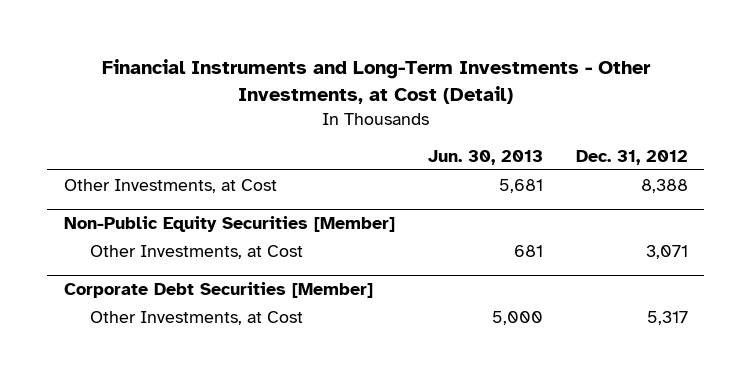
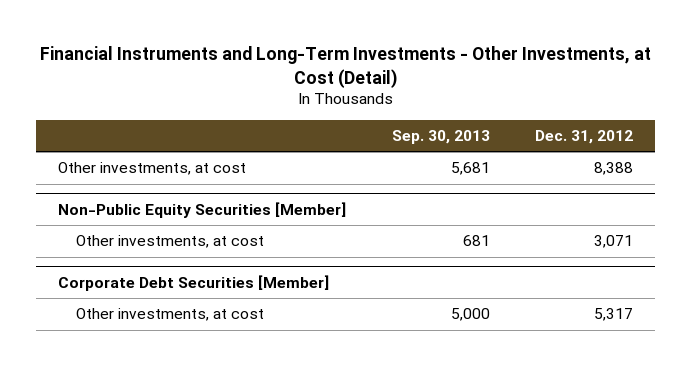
[427,149,543,165] Jun. 30, 2013 -> none
none -> [391,129,490,144] Sep. 30, 2013
[63,178,277,193] Other Investments, at Cost -> [58,162,247,176] Other investments, at cost
[89,244,303,259] Other Investments, at Cost -> [76,235,265,249] Other investments, at cost
[89,310,303,325] Other Investments, at Cost -> [76,308,265,322] Other investments, at cost

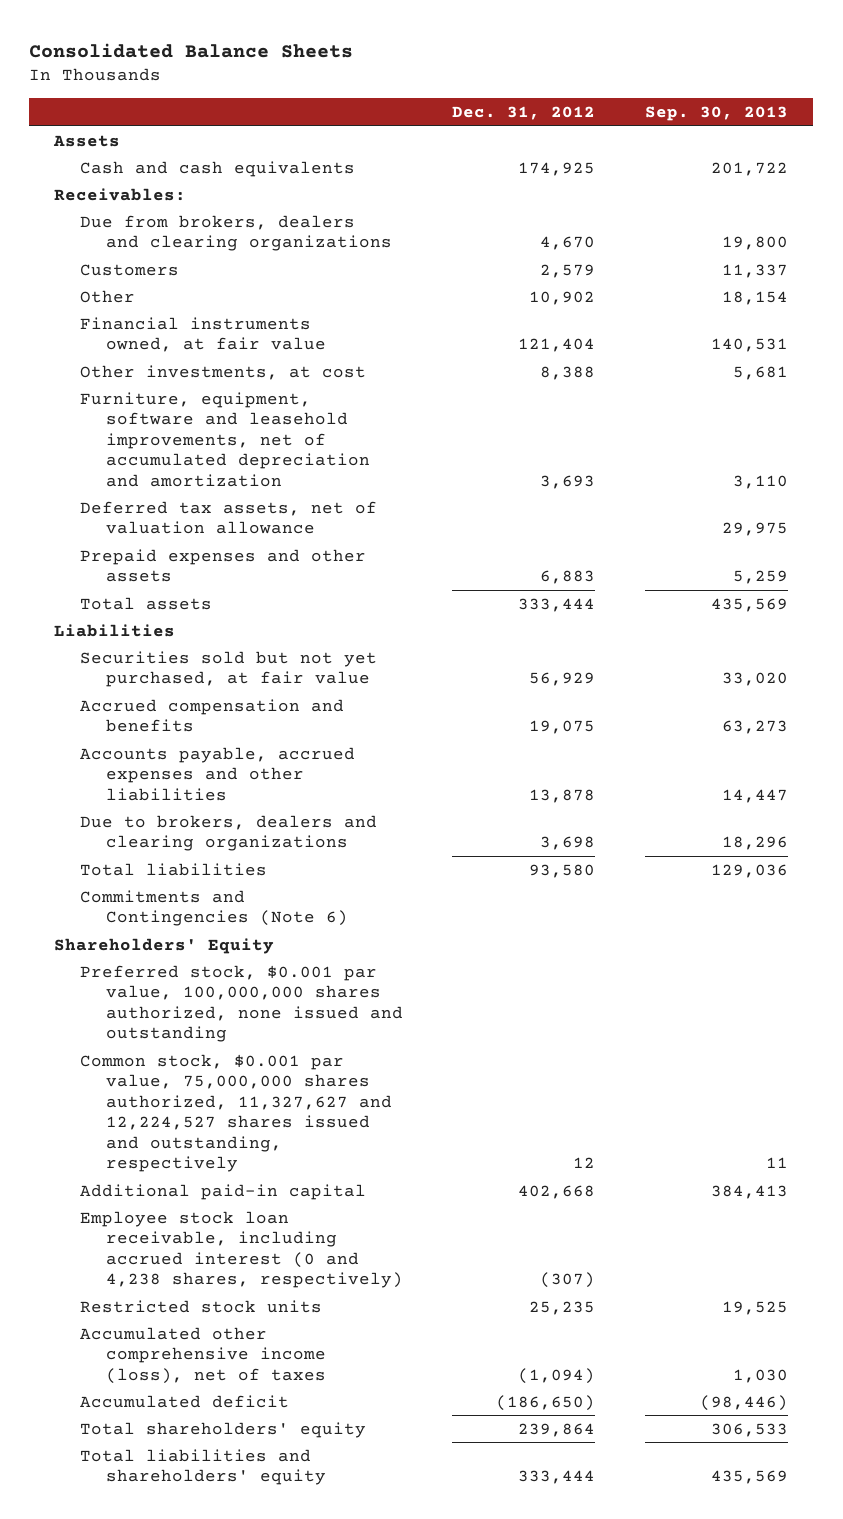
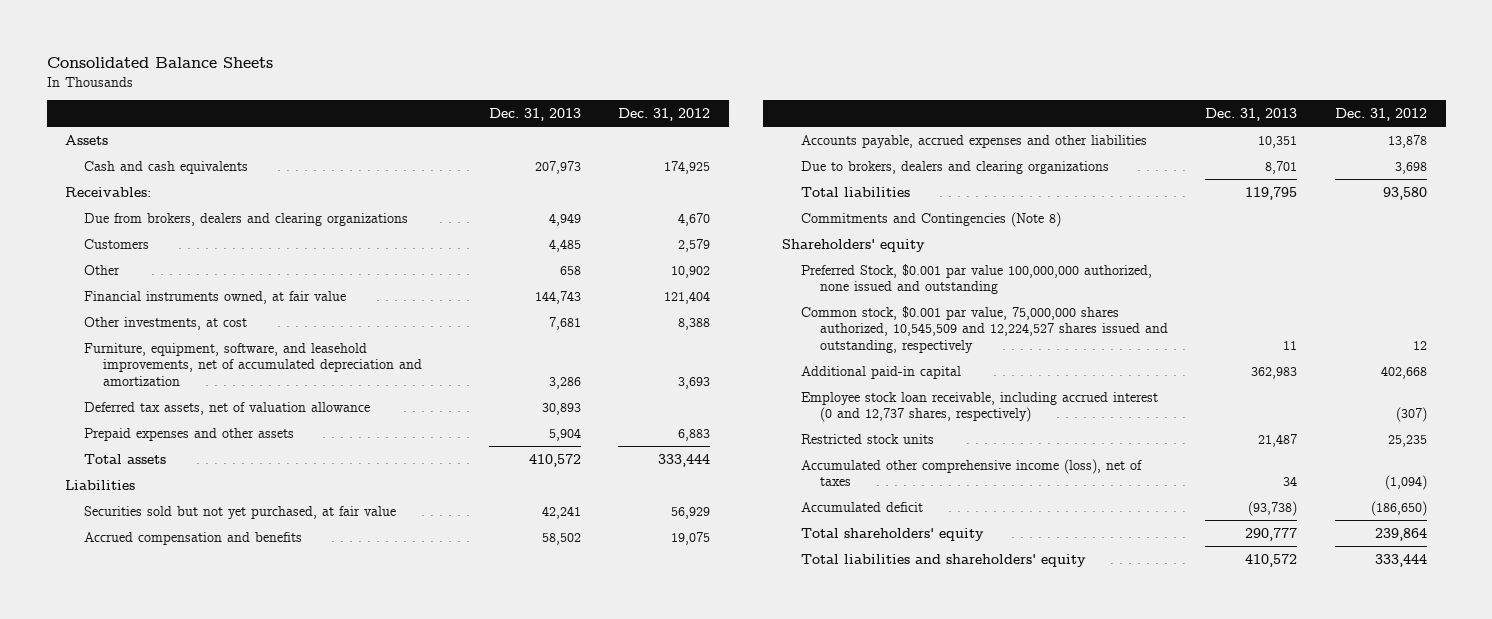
[645,105,789,121] Sep. 30, 2013 -> none
none -> [488,107,581,121] Dec. 31, 2013
[79,391,370,487] Furniture, equipment, software and leasehold improvements, net of accumulated depreciation and amortization -> [84,342,423,386] Furniture, equipment, software, and leasehold improvements, net of accumulated depreciation and amortization
[79,889,348,927] Commitments and Contingencies (Note 6) -> [800,211,1061,227] Commitments and Contingencies (Note 8)
[54,937,275,954] Shareholders' Equity -> [782,238,926,252] Shareholders' equity
[79,964,403,1043] Preferred stock, $0.001 par value, 100,000,000 shares authorized, none issued and outstanding -> [800,263,1152,295] Preferred Stock, $0.001 par value 100,000,000 authorized, none issued and outstanding
[79,1053,392,1173] Common stock, $0.001 par value, 75,000,000 shares authorized, 11,327,627 and 12,224,527 shares issued and outstanding, respectively -> [800,305,1168,353] Common stock, $0.001 par value, 75,000,000 shares authorized, 10,545,509 and 12,224,527 shares issued and outstanding, respectively
[79,1210,403,1289] Employee stock loan receivable, including accrued interest (0 and 4,238 shares, respectively) -> [800,391,1158,423] Employee stock loan receivable, including accrued interest (0 and 12,737 shares, respectively)

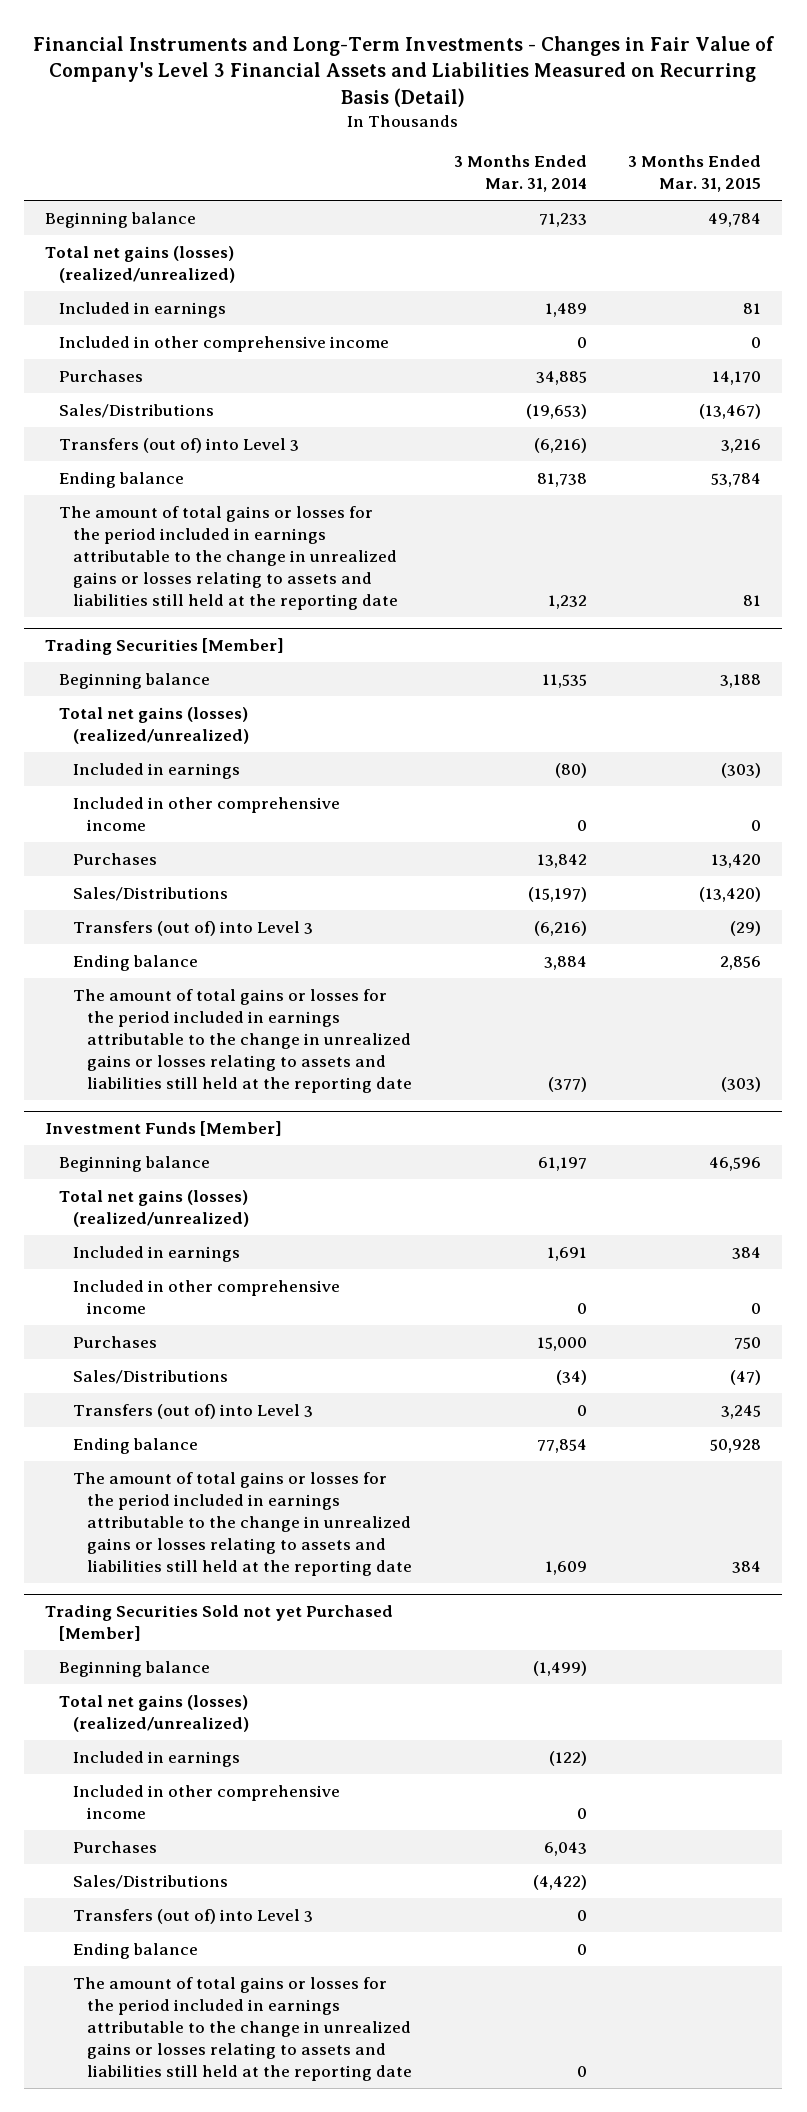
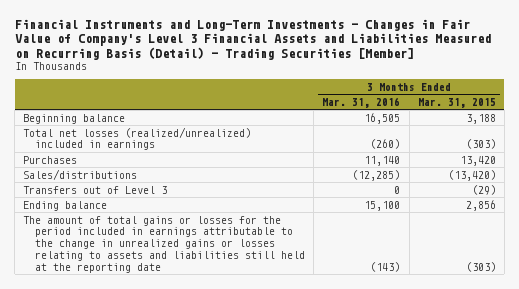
[33,35,775,107] Financial Instruments and Long-Term Investments - Changes in Fair Value of Company's Level 3 Financial Assets and Liabilities Measured on Recurring Basis (Detail) -> [14,18,491,60] Financial Instruments and Long-Term Investments - Changes in Fair Value of Company's Level 3 Financial Assets and Liabilities Measured on Recurring Basis (Detail) - Trading Securities [Member]
[453,154,587,193] 3 Months Ended Mar. 31, 2014 -> none
none -> [322,96,401,108] Mar. 31, 2016
[45,211,197,228] Beginning balance -> none
[45,245,236,283] Total net gains (losses) (realized/unrealized) -> none
[59,301,227,318] Included in earnings -> none
[59,335,390,352] Included in other comprehensive income -> none
[59,369,144,382] Purchases -> none
[59,403,215,418] Sales/Distributions -> none
[59,437,300,453] Transfers (out of) into Level 3 -> none
[59,471,185,488] Ending balance -> none
[59,505,399,611] The amount of total gains or losses for the period included in earnings attributable to the change in unrealized gains or losses relating to assets and liabilities still held at the reporting date -> none
[45,637,285,655] Trading Securities [Member] -> none
[59,706,250,744] Total net gains (losses) (realized/unrealized) -> none
[73,796,341,831] Included in other comprehensive income -> none
[73,762,241,779] Included in earnings -> [23,126,252,151] Total net losses (realized/unrealized) included in earnings
[73,886,229,901] Sales/Distributions -> [23,168,138,180] Sales/distributions
[73,920,314,936] Transfers (out of) into Level 3 -> [23,185,168,194] Transfers out of Level 3
[45,1120,283,1136] Investment Funds [Member] -> none
[59,1155,211,1172] Beginning balance -> none
[59,1189,250,1227] Total net gains (losses) (realized/unrealized) -> none
[73,1245,241,1262] Included in earnings -> none
[73,1279,341,1314] Included in other comprehensive income -> none
[73,1335,158,1348] Purchases -> none
[73,1369,229,1384] Sales/Distributions -> none
[73,1403,314,1419] Transfers (out of) into Level 3 -> none
[73,1437,199,1454] Ending balance -> none
[73,1471,413,1577] The amount of total gains or losses for the period included in earnings attributable to the change in unrealized gains or losses relating to assets and liabilities still held at the reporting date -> none
[45,1604,394,1642] Trading Securities Sold not yet Purchased [Member] -> none
[59,1660,211,1677] Beginning balance -> none
[59,1694,250,1732] Total net gains (losses) (realized/unrealized) -> none
[73,1750,241,1767] Included in earnings -> none
[73,1784,341,1819] Included in other comprehensive income -> none
[73,1840,158,1853] Purchases -> none
[73,1874,229,1889] Sales/Distributions -> none
[73,1908,314,1924] Transfers (out of) into Level 3 -> none
[73,1942,199,1959] Ending balance -> none
[73,1976,413,2082] The amount of total gains or losses for the period included in earnings attributable to the change in unrealized gains or losses relating to assets and liabilities still held at the reporting date -> none

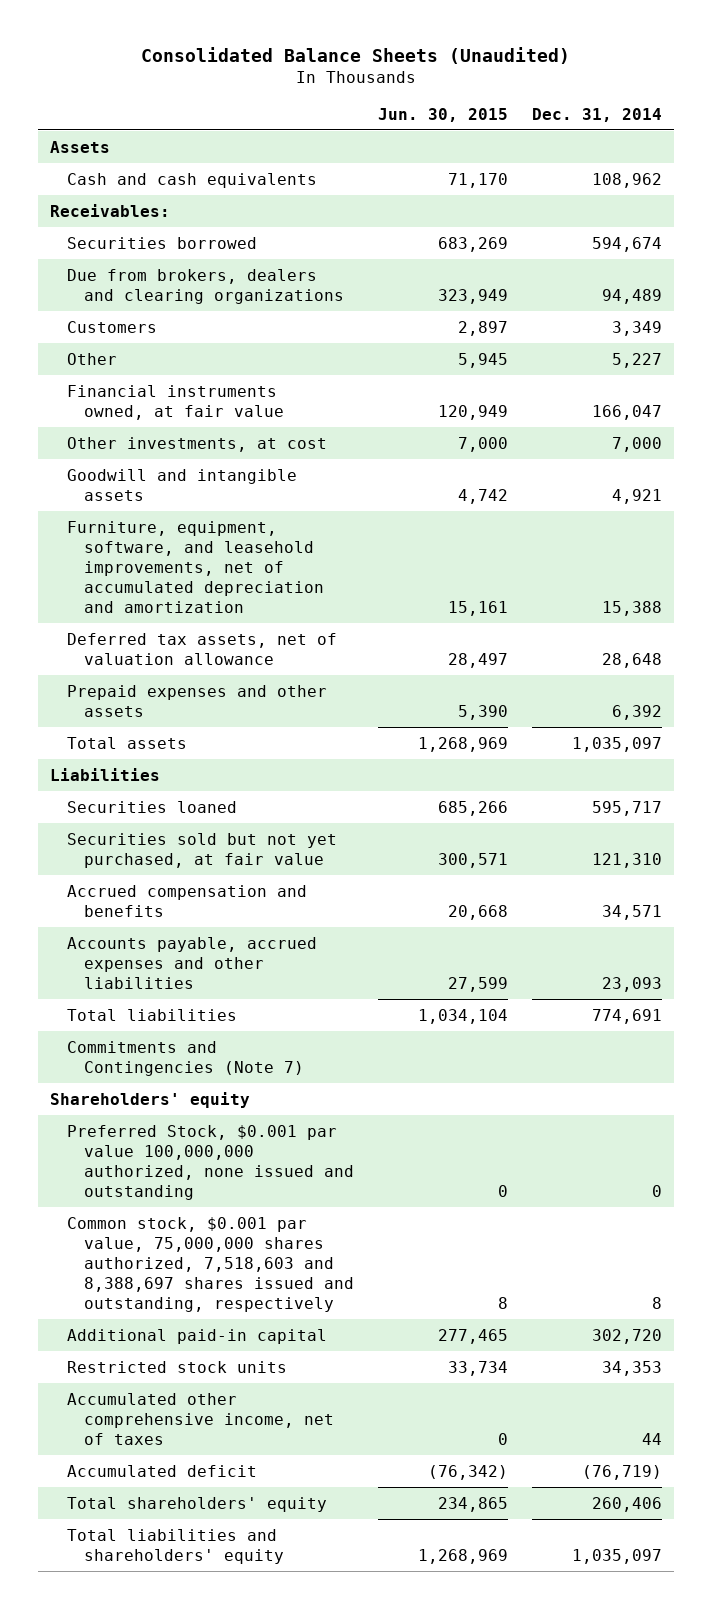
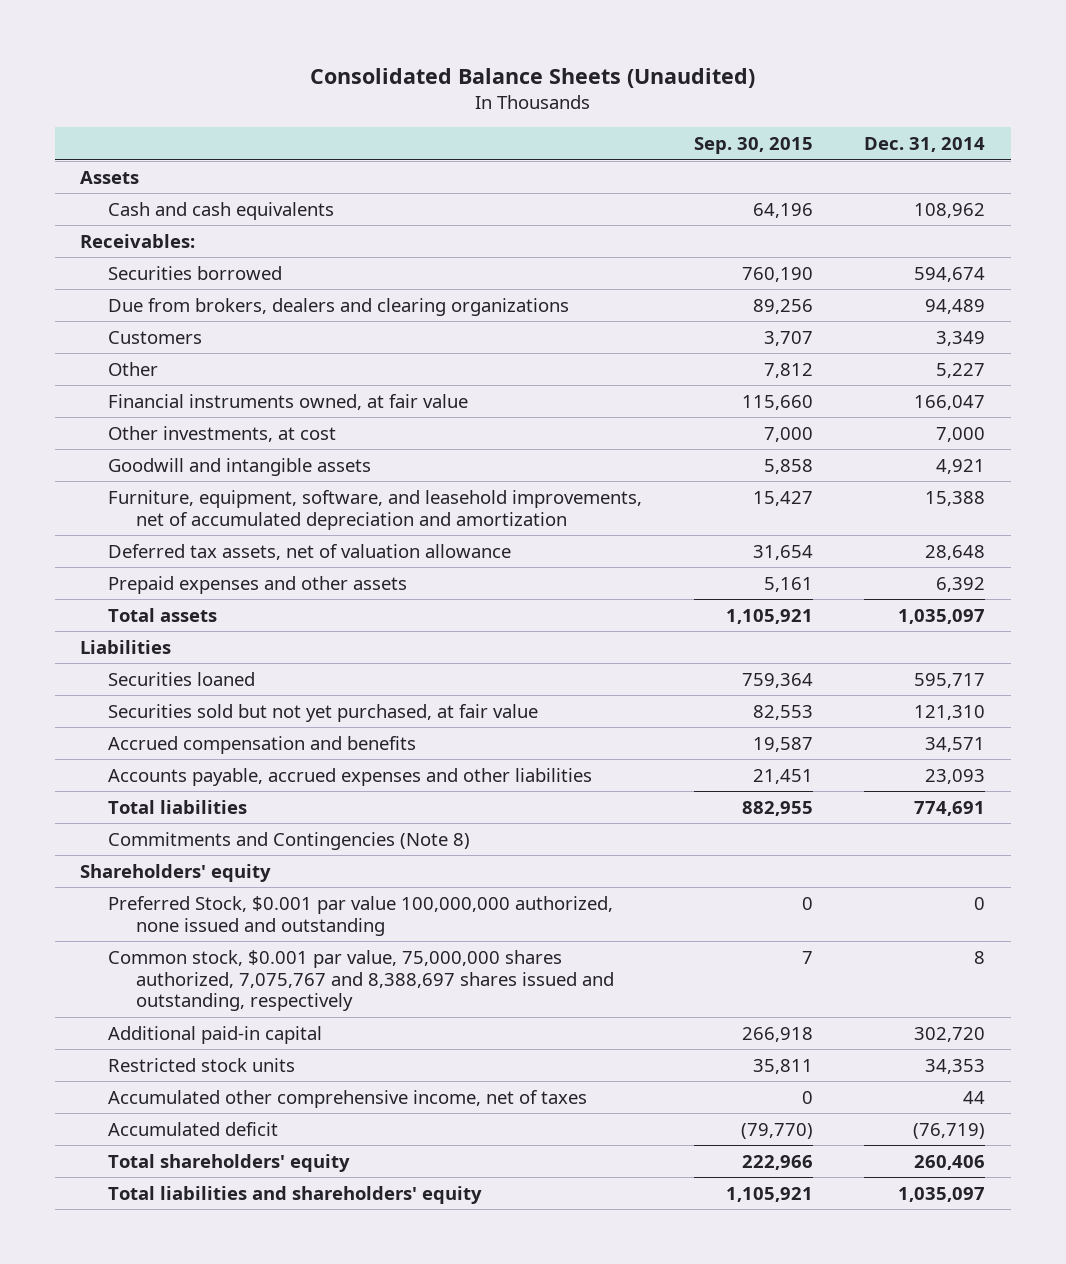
[378,107,509,122] Jun. 30, 2015 -> none
none -> [693,137,813,155] Sep. 30, 2015
[66,1040,305,1076] Commitments and Contingencies (Note 7) -> [108,831,471,850] Commitments and Contingencies (Note 8)
[66,1216,355,1313] Common stock, $0.001 par value, 75,000,000 shares authorized, 7,518,603 and 8,388,697 shares issued and outstanding, respectively -> [108,949,614,1012] Common stock, $0.001 par value, 75,000,000 shares authorized, 7,075,767 and 8,388,697 shares issued and outstanding, respectively

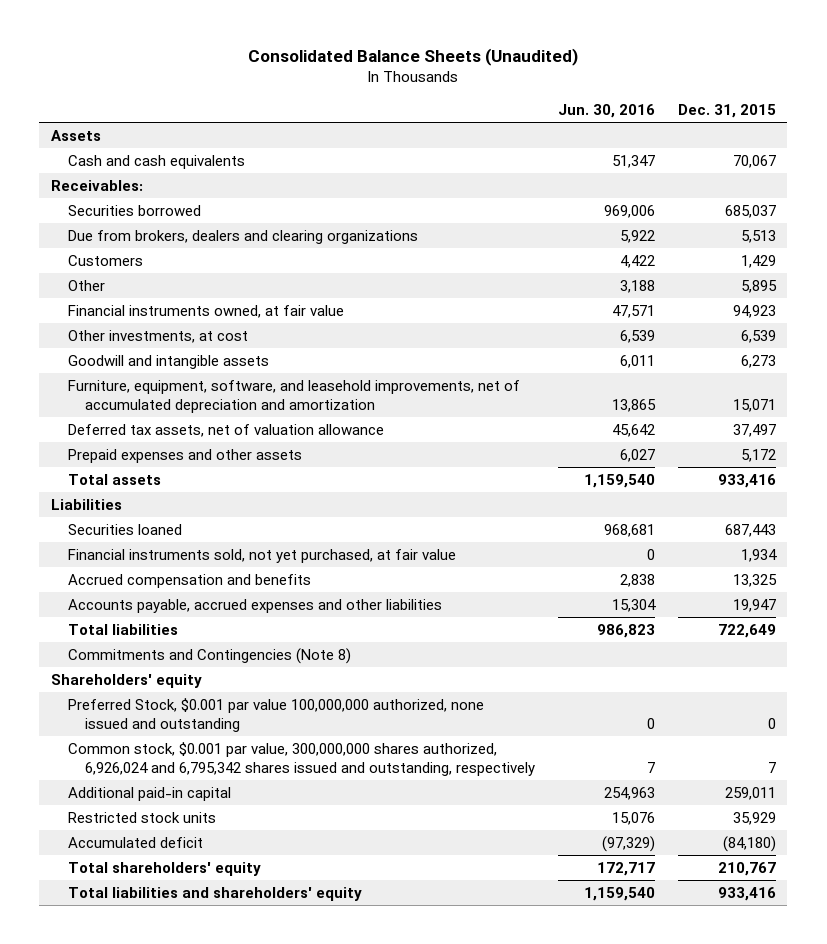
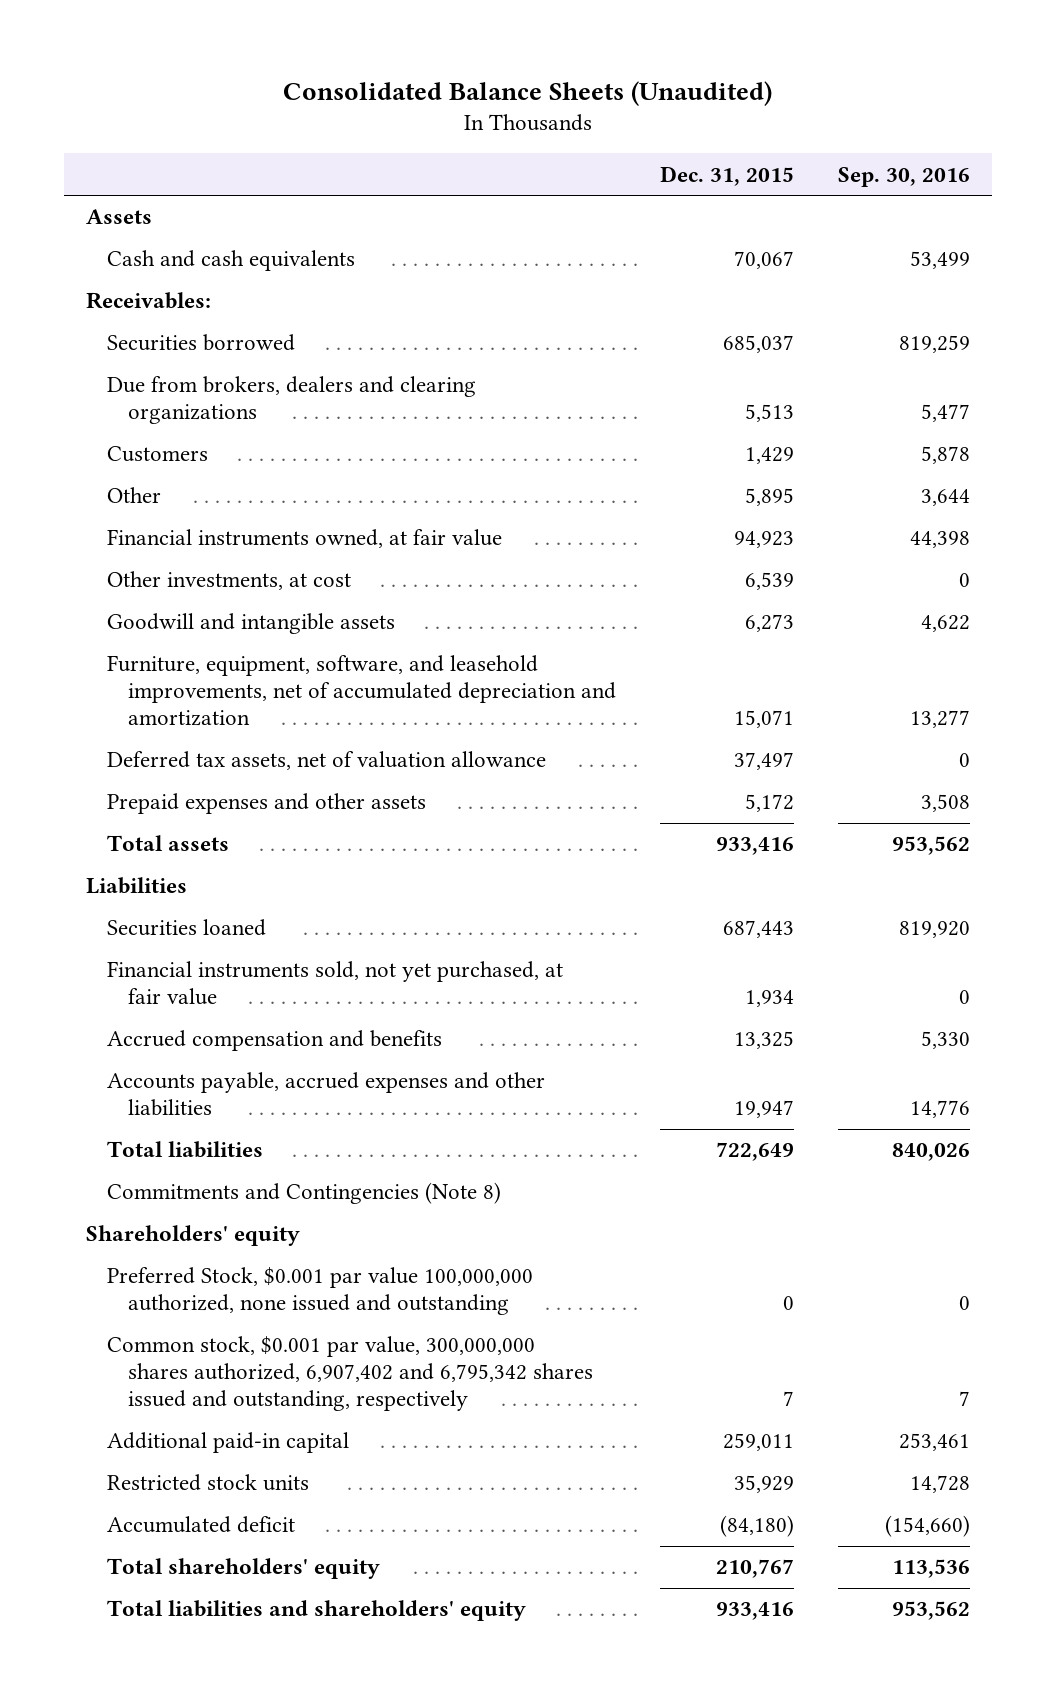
[557,104,655,119] Jun. 30, 2016 -> none
none -> [838,166,971,187] Sep. 30, 2016
[67,741,536,777] Common stock, $0.001 par value, 300,000,000 shares authorized, 6,926,024 and 6,795,342 shares issued and outstanding, respectively -> [107,1336,594,1412] Common stock, $0.001 par value, 300,000,000 shares authorized, 6,907,402 and 6,795,342 shares issued and outstanding, respectively

